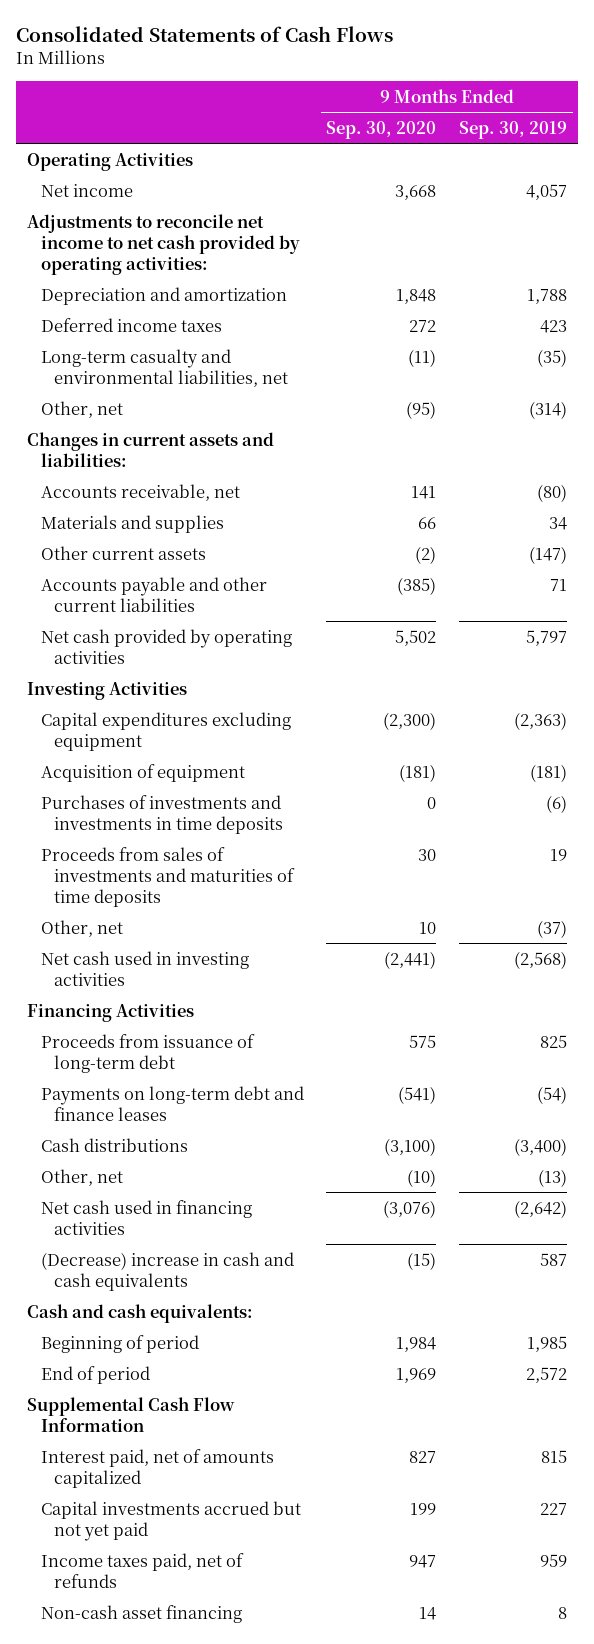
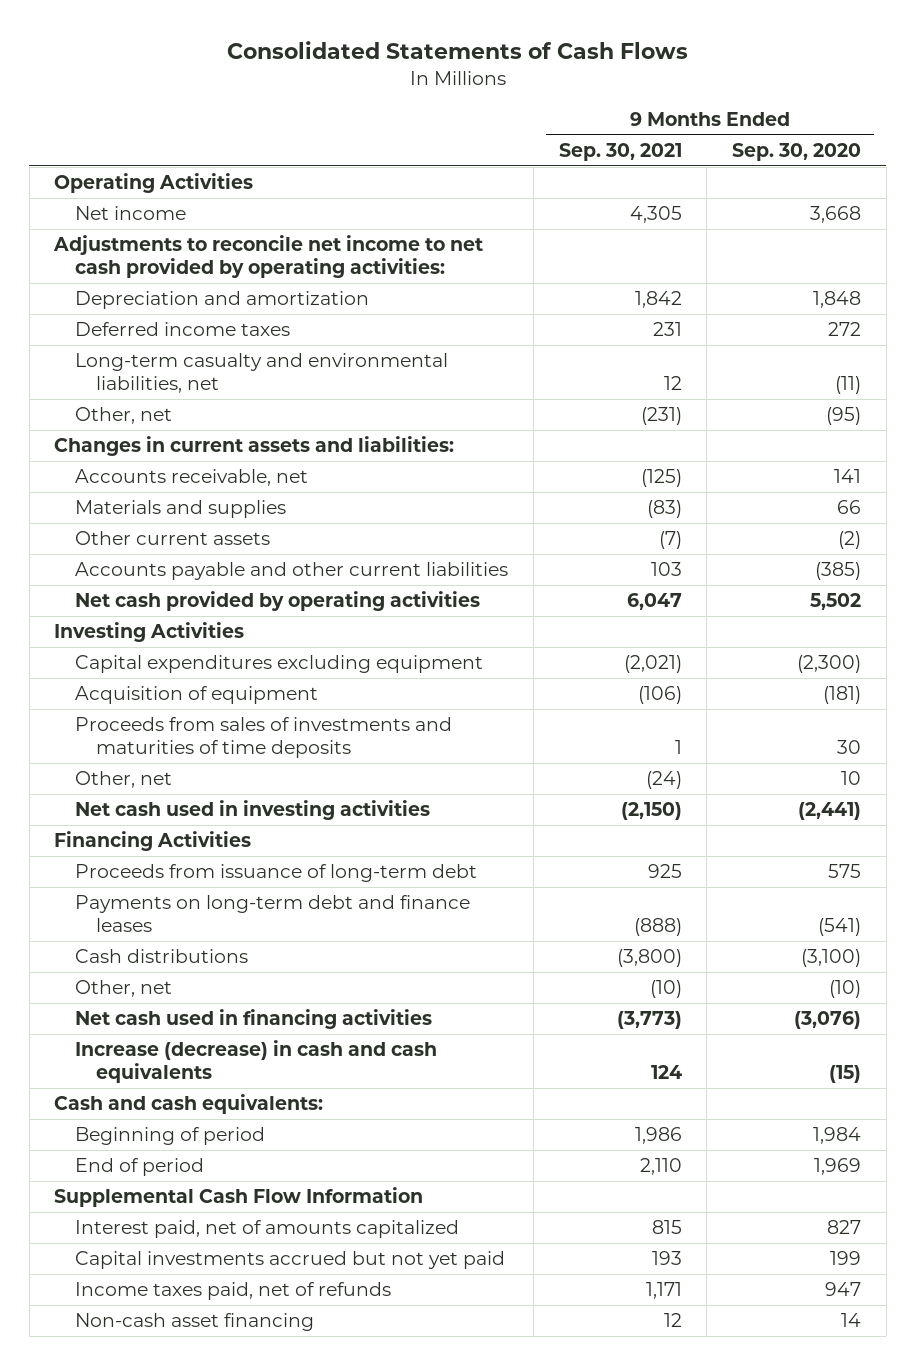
[458,120,567,139] Sep. 30, 2019 -> none
none -> [558,143,682,162] Sep. 30, 2021
[40,794,284,834] Purchases of investments and investments in time deposits -> none
[40,1251,294,1291] (Decrease) increase in cash and cash equivalents -> [75,1040,438,1084] Increase (decrease) in cash and cash equivalents

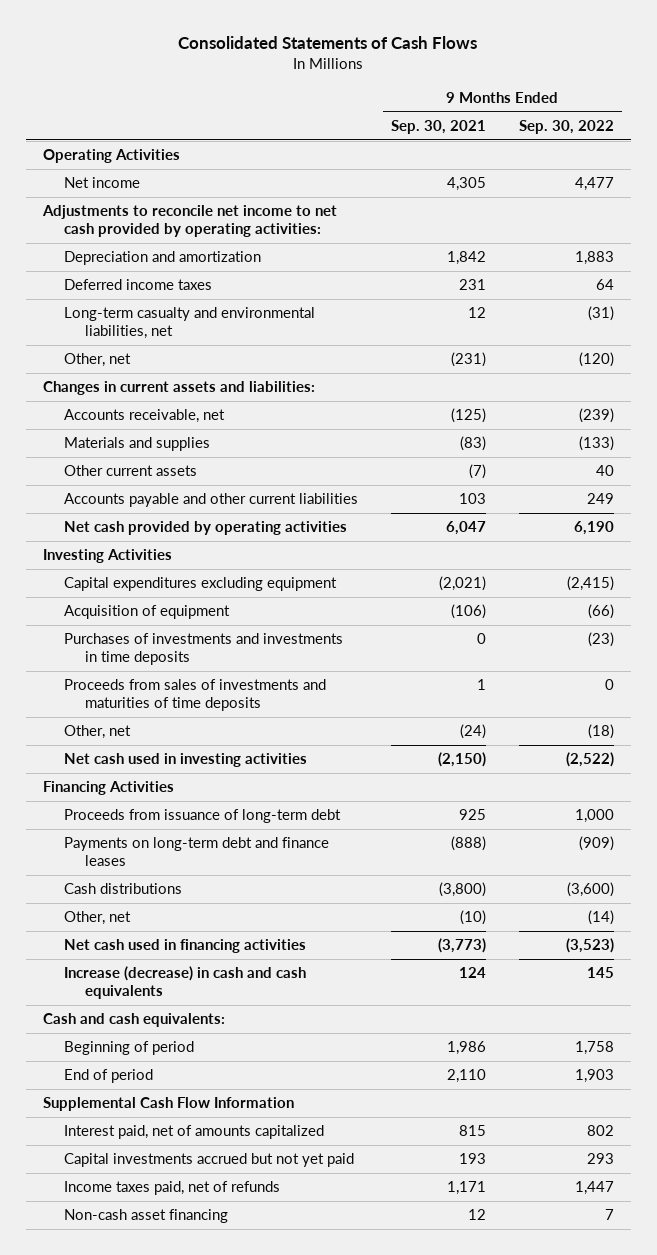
[732,143,862,162] Sep. 30, 2020 -> none
none -> [519,120,615,135] Sep. 30, 2022
none -> [63,633,343,666] Purchases of investments and investments in time deposits

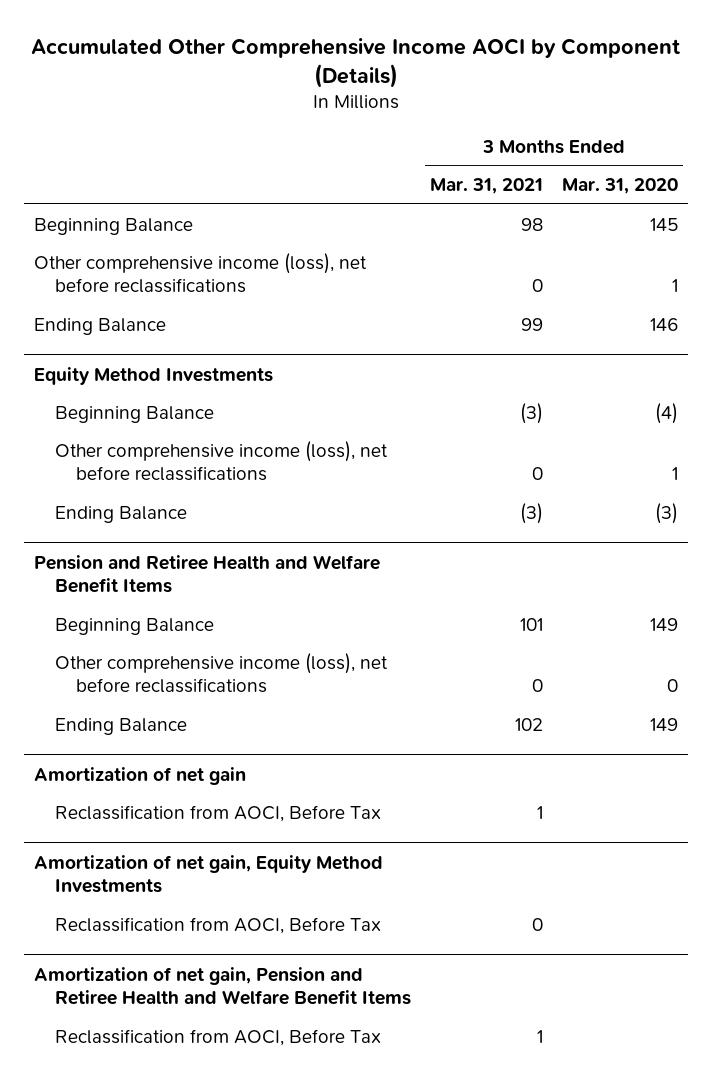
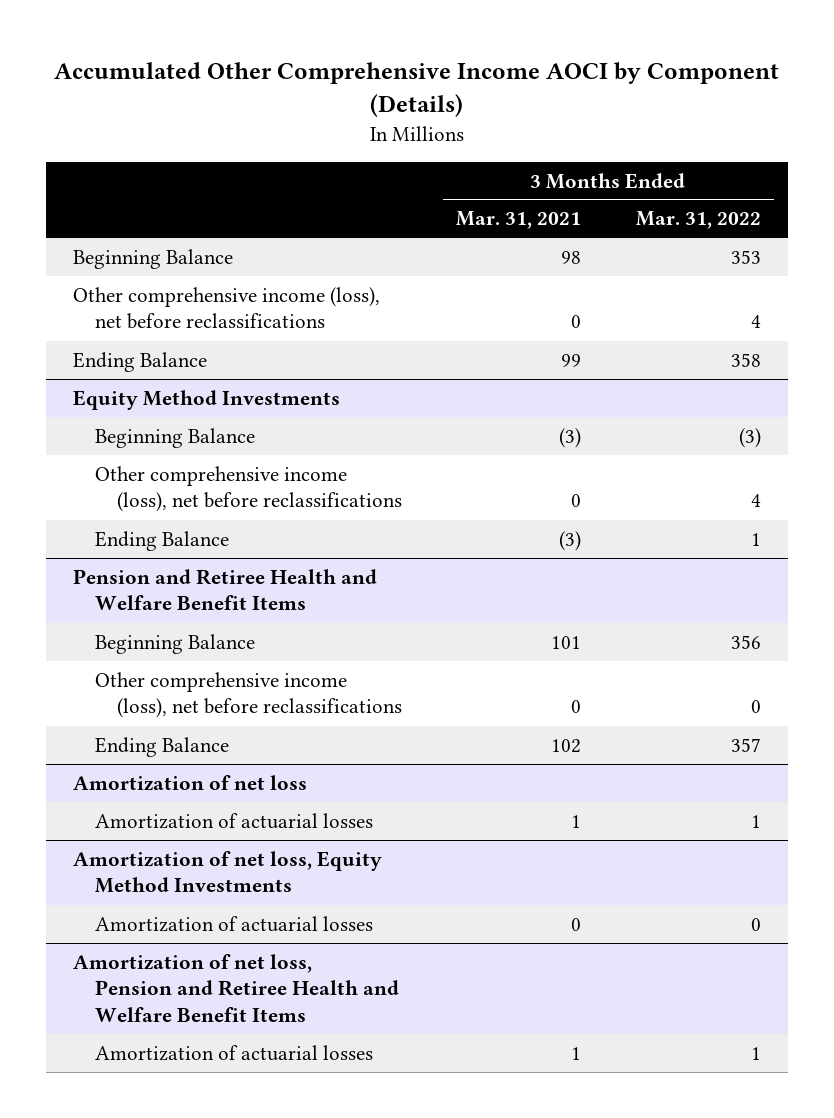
[562,178,679,195] Mar. 31, 2020 -> none
none -> [635,211,761,230] Mar. 31, 2022
[33,766,246,785] Amortization of net gain -> [73,774,308,791] Amortization of net loss
[55,804,382,822] Reclassification from AOCI, Before Tax -> [95,812,374,829] Amortization of actuarial losses
[33,854,383,894] Amortization of net gain, Equity Method Investments -> [73,850,383,894] Amortization of net loss, Equity Method Investments
[55,916,382,934] Reclassification from AOCI, Before Tax -> [95,915,374,932] Amortization of actuarial losses
[33,966,412,1006] Amortization of net gain, Pension and Retiree Health and Welfare Benefit Items -> [73,953,400,1023] Amortization of net loss, Pension and Retiree Health and Welfare Benefit Items
[55,1028,382,1046] Reclassification from AOCI, Before Tax -> [95,1044,374,1061] Amortization of actuarial losses

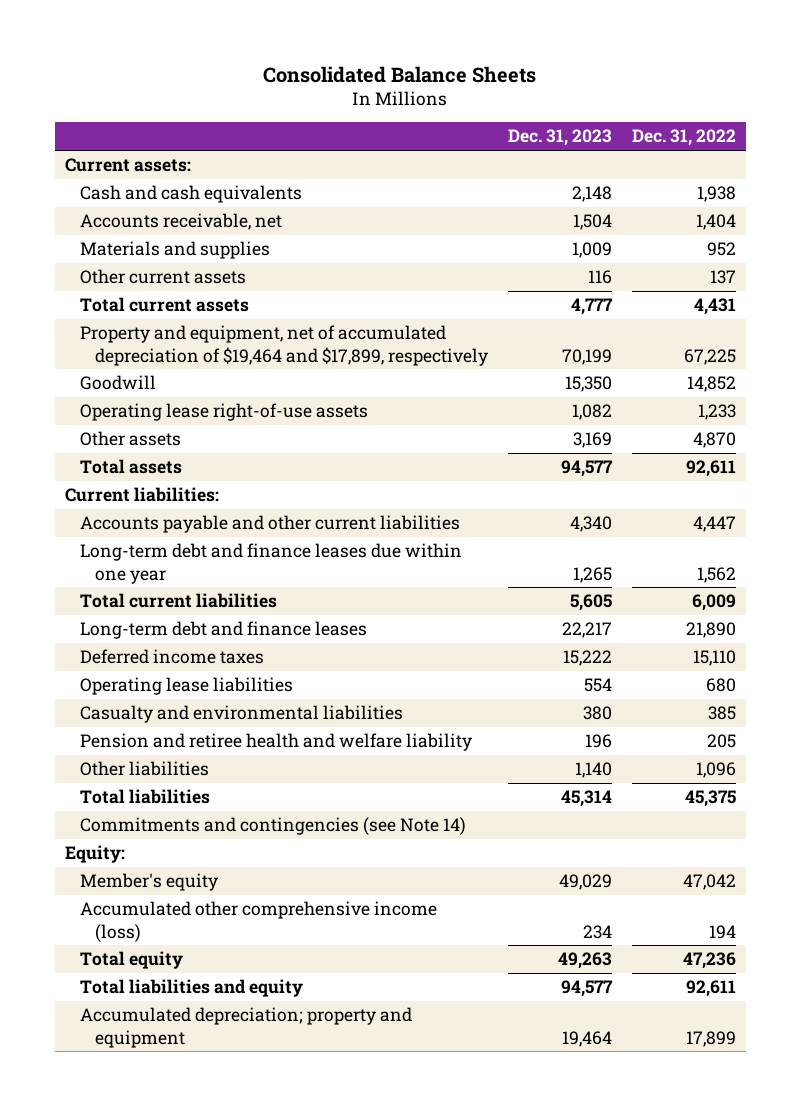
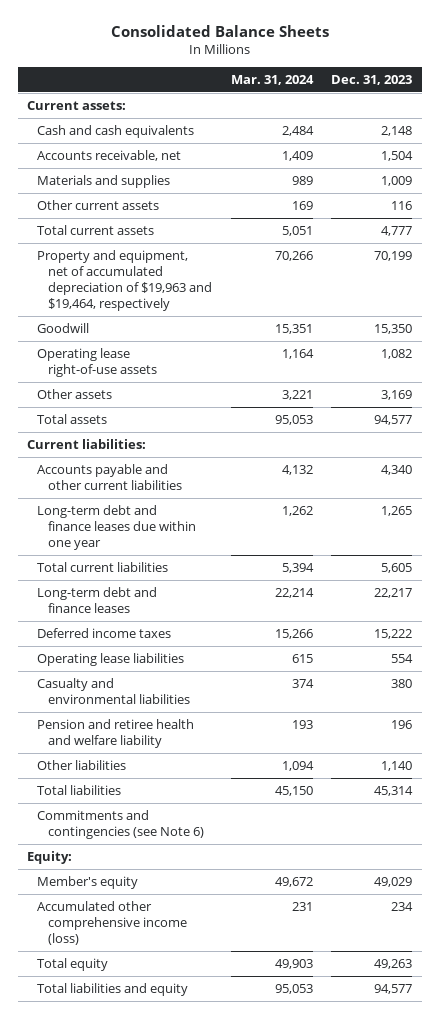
[631,129,736,147] Dec. 31, 2022 -> none
none -> [230,75,314,86] Mar. 31, 2024
[79,325,489,366] Property and equipment, net of accumulated depreciation of $19,464 and $17,899, respectively -> [37,249,212,312] Property and equipment, net of accumulated depreciation of $19,963 and $19,464, respectively
[79,817,466,836] Commitments and contingencies (see Note 14) -> [37,809,204,839] Commitments and contingencies (see Note 6)
[79,1007,412,1048] Accumulated depreciation; property and equipment -> none

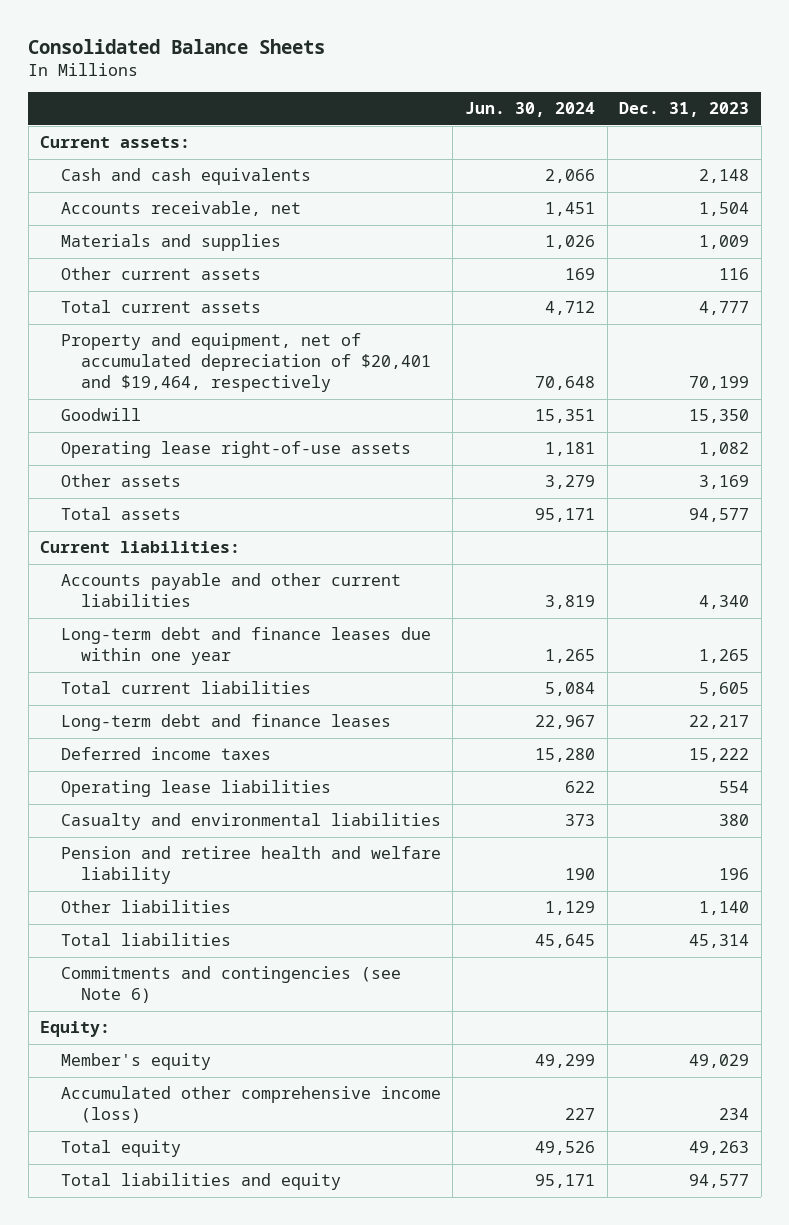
[230,75,314,86] Mar. 31, 2024 -> none
none -> [464,102,595,118] Jun. 30, 2024
[37,249,212,312] Property and equipment, net of accumulated depreciation of $19,963 and $19,464, respectively -> [60,333,432,393] Property and equipment, net of accumulated depreciation of $20,401 and $19,464, respectively

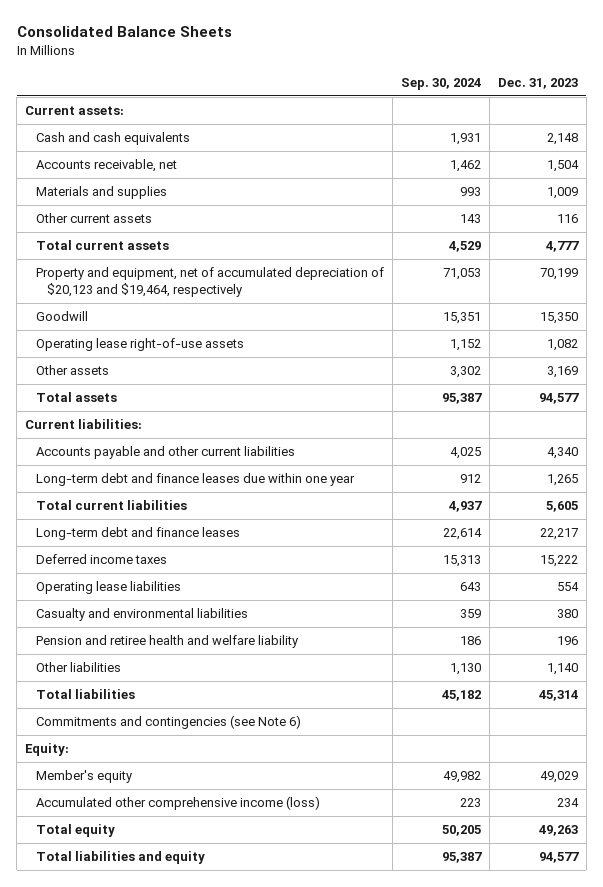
[464,102,595,118] Jun. 30, 2024 -> none
none -> [400,77,481,90] Sep. 30, 2024
[60,333,432,393] Property and equipment, net of accumulated depreciation of $20,401 and $19,464, respectively -> [35,267,384,298] Property and equipment, net of accumulated depreciation of $20,123 and $19,464, respectively

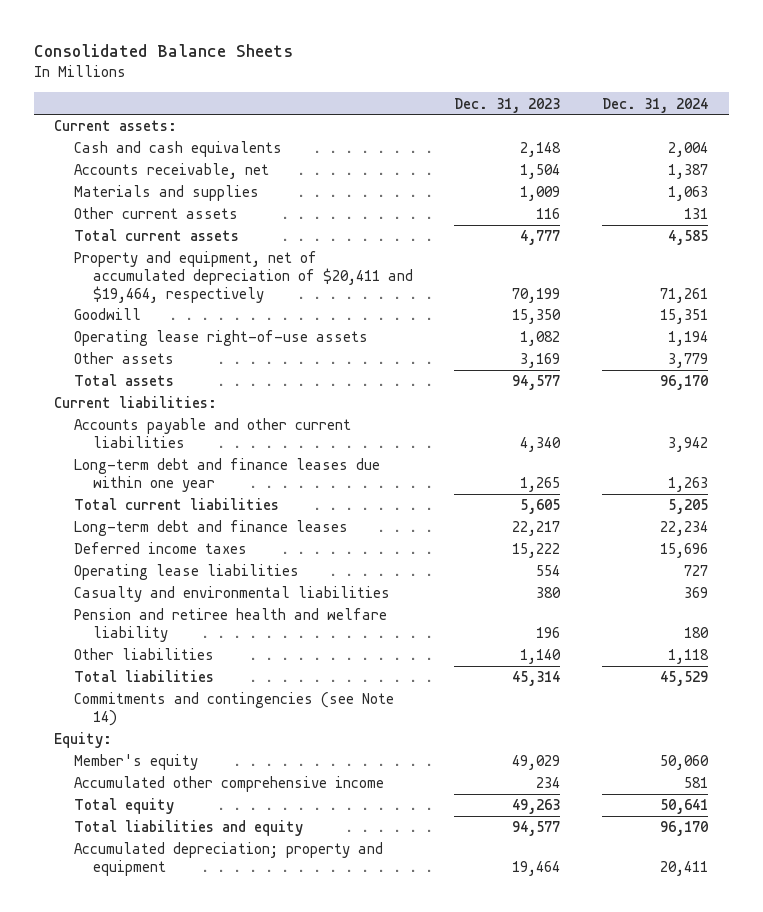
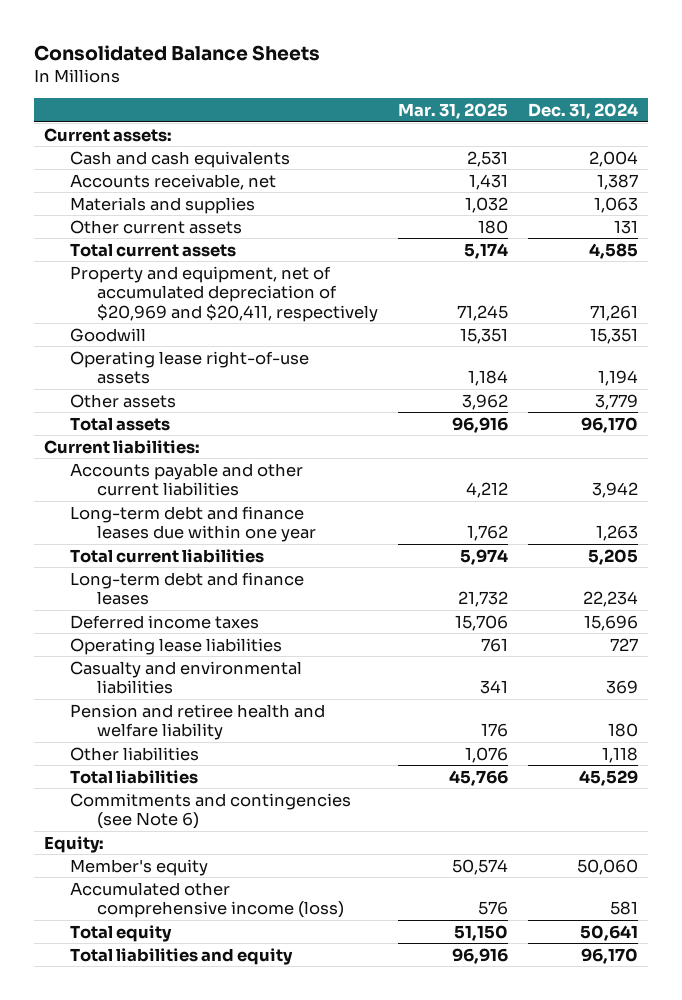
[454,97,561,113] Dec. 31, 2023 -> none
none -> [397,103,508,120] Mar. 31, 2025
[73,251,413,303] Property and equipment, net of accumulated depreciation of $20,411 and $19,464, respectively -> [70,265,378,322] Property and equipment, net of accumulated depreciation of $20,969 and $20,411, respectively
[73,692,394,726] Commitments and contingencies (see Note 14) -> [70,792,352,830] Commitments and contingencies (see Note 6)
[73,776,384,793] Accumulated other comprehensive income -> [70,881,344,919] Accumulated other comprehensive income (loss)
[73,842,383,876] Accumulated depreciation; property and equipment -> none

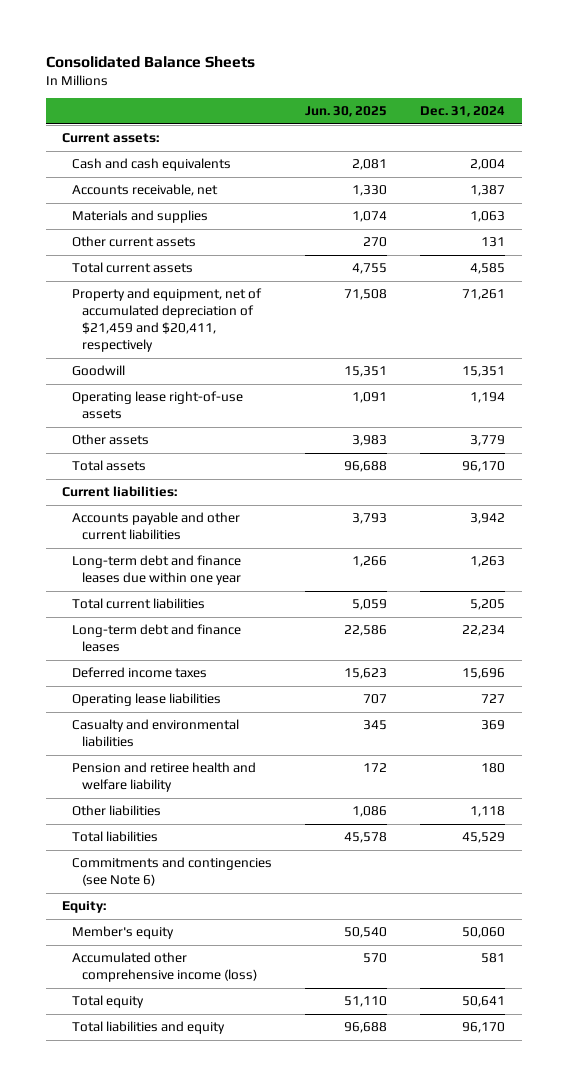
[397,103,508,120] Mar. 31, 2025 -> none
none -> [305,106,388,118] Jun. 30, 2025
[70,265,378,322] Property and equipment, net of accumulated depreciation of $20,969 and $20,411, respectively -> [72,288,263,353] Property and equipment, net of accumulated depreciation of $21,459 and $20,411, respectively

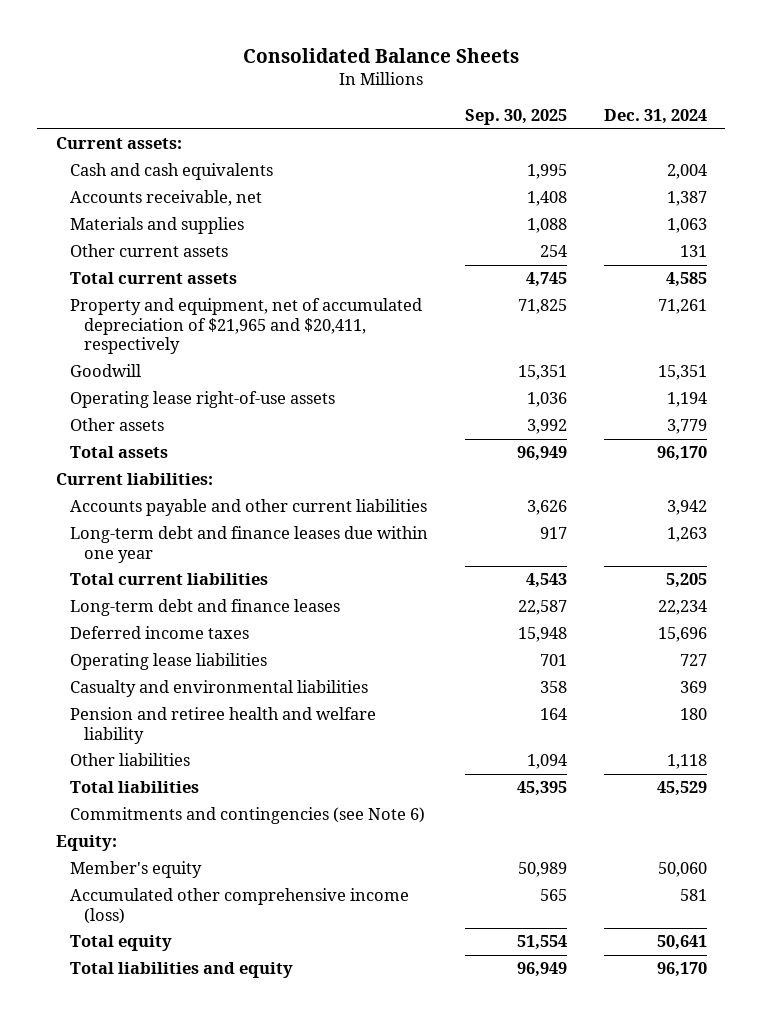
[305,106,388,118] Jun. 30, 2025 -> none
none -> [464,109,567,126] Sep. 30, 2025
[72,288,263,353] Property and equipment, net of accumulated depreciation of $21,459 and $20,411, respectively -> [70,298,423,355] Property and equipment, net of accumulated depreciation of $21,965 and $20,411, respectively

